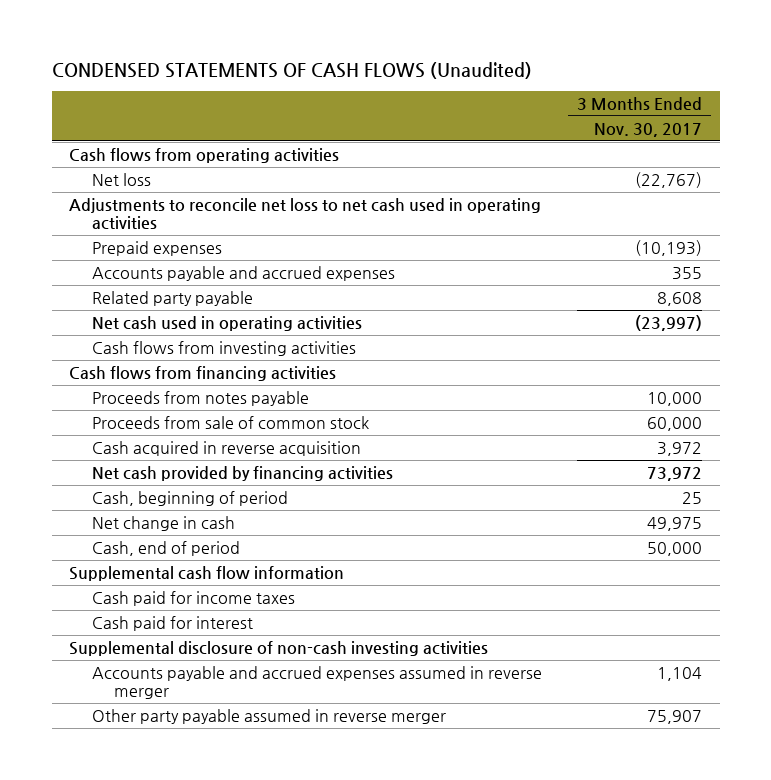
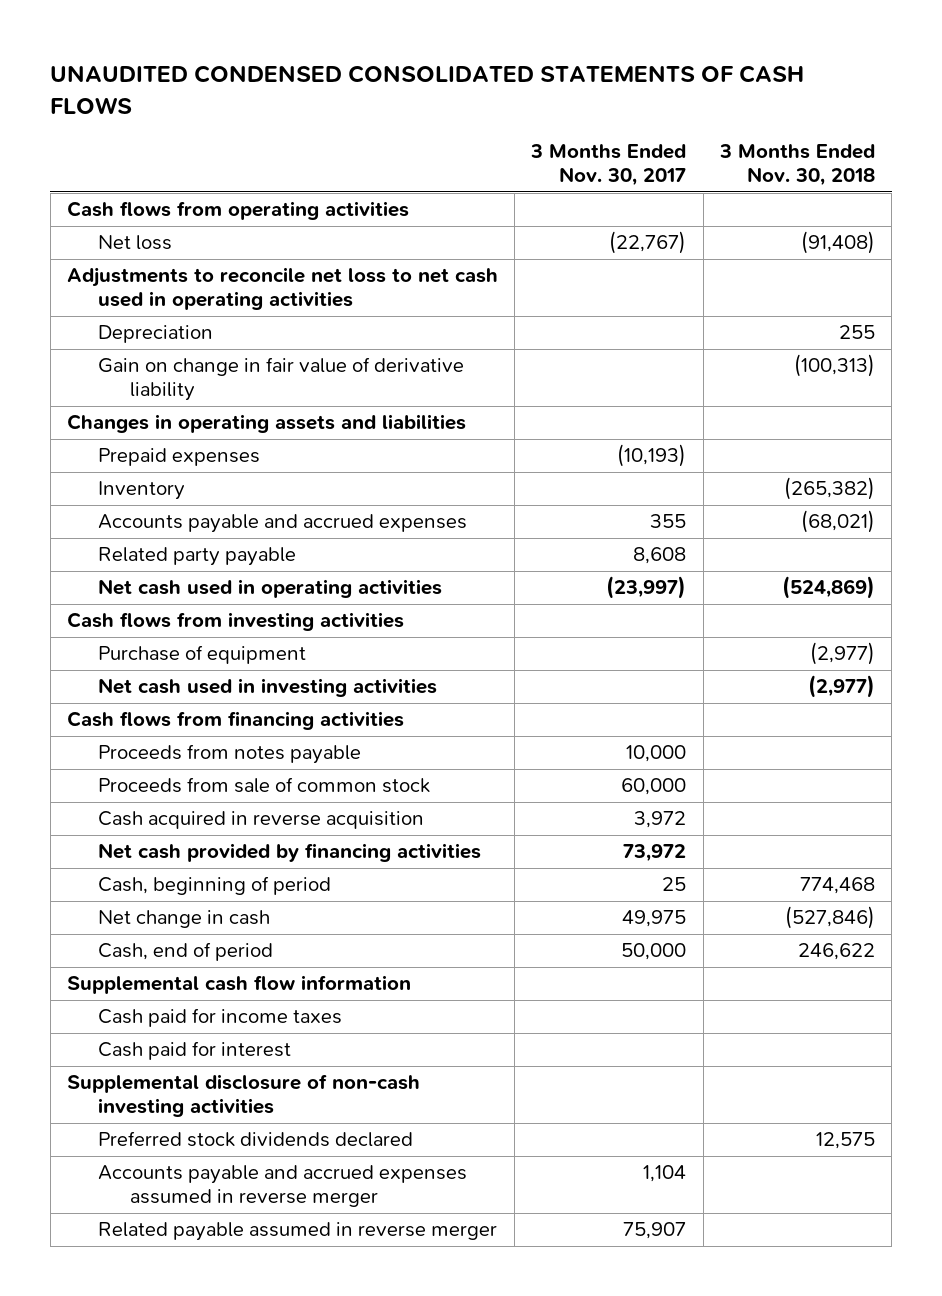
[51,61,532,79] CONDENSED STATEMENTS OF CASH FLOWS (Unaudited) -> [50,65,805,114] UNAUDITED CONDENSED CONSOLIDATED STATEMENTS OF CASH FLOWS
none -> [719,144,876,187] 3 Months Ended Nov. 30, 2018
none -> [98,325,214,344] Depreciation
none -> [98,357,465,402] Gain on change in fair value of derivative liability
none -> [66,414,466,434] Changes in operating assets and liabilities
none -> [98,481,186,501] Inventory
none -> [98,645,307,665] Purchase of equipment
none -> [98,678,438,698] Net cash used in investing activities
none -> [98,1131,414,1148] Preferred stock dividends declared
[91,708,446,724] Other party payable assumed in reverse merger -> [98,1222,498,1242] Related payable assumed in reverse merger

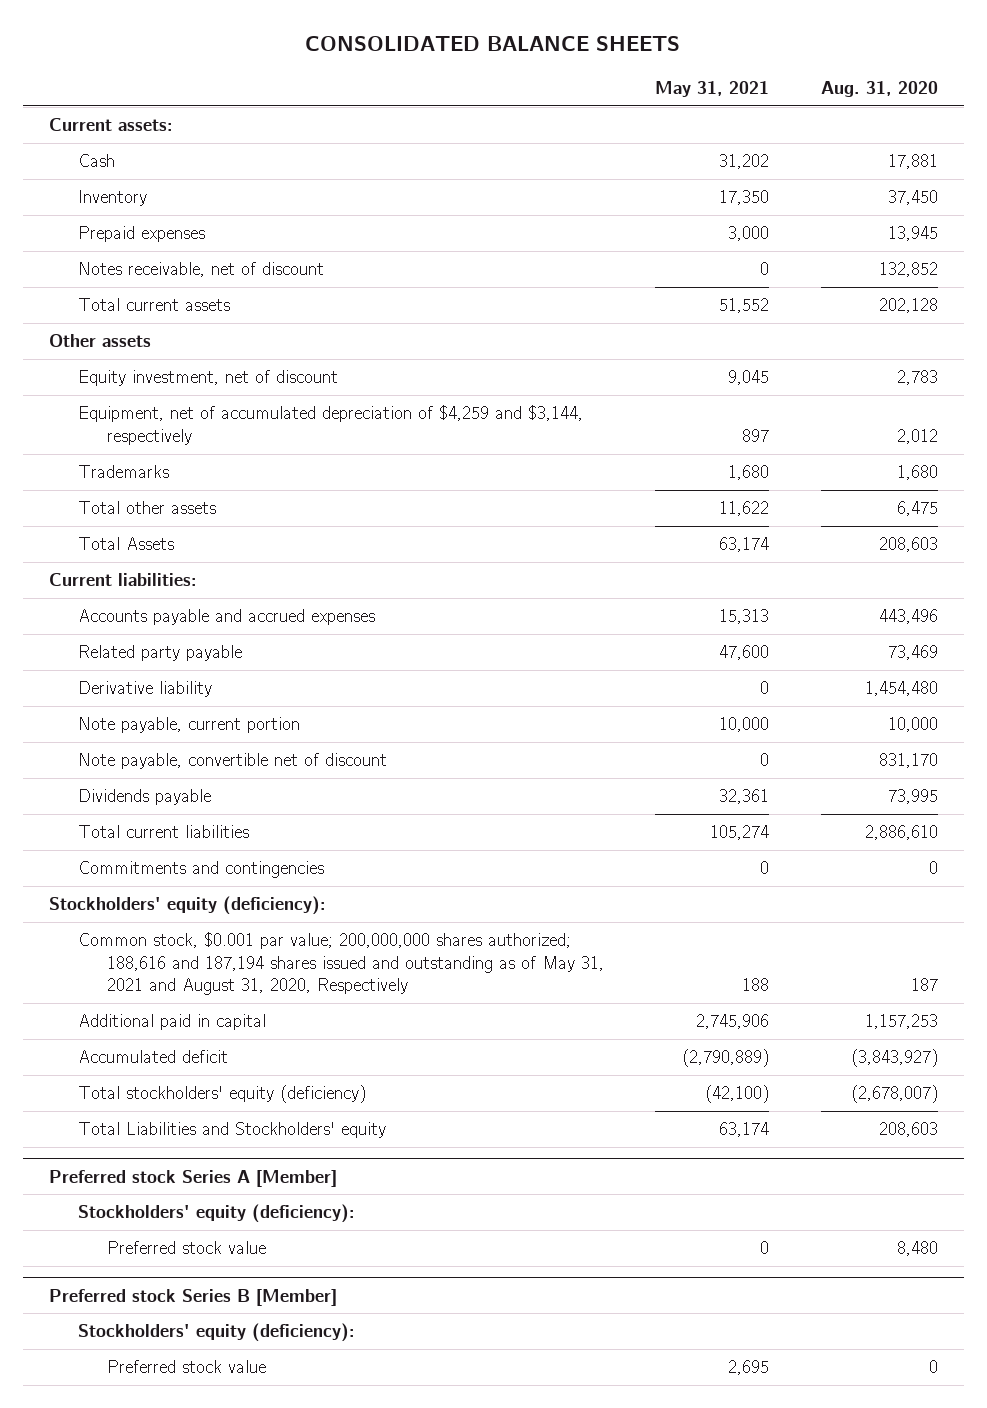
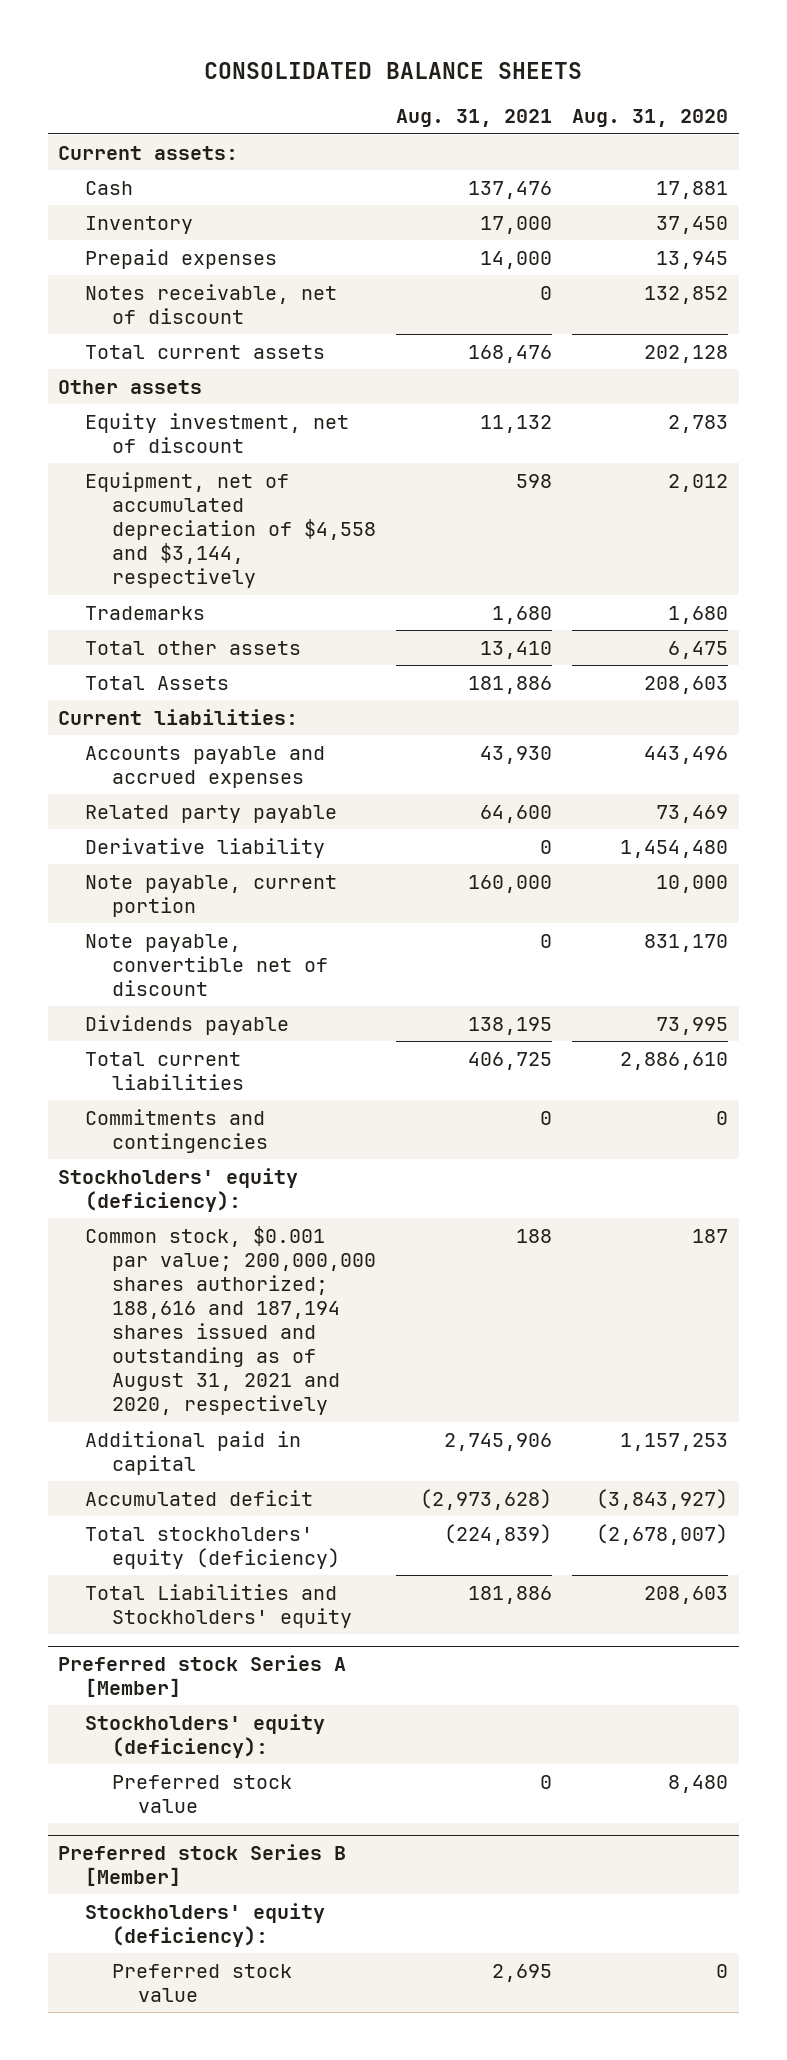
[655,80,770,97] May 31, 2021 -> none
none -> [395,109,552,128] Aug. 31, 2021
[77,405,583,445] Equipment, net of accumulated depreciation of $4,259 and $3,144, respectively -> [84,471,376,588] Equipment, net of accumulated depreciation of $4,558 and $3,144, respectively
[77,932,604,996] Common stock, $0.001 par value; 200,000,000 shares authorized; 188,616 and 187,194 shares issued and outstanding as of May 31, 2021 and August 31, 2020, Respectively -> [84,1225,376,1416] Common stock, $0.001 par value; 200,000,000 shares authorized; 188,616 and 187,194 shares issued and outstanding as of August 31, 2021 and 2020, respectively

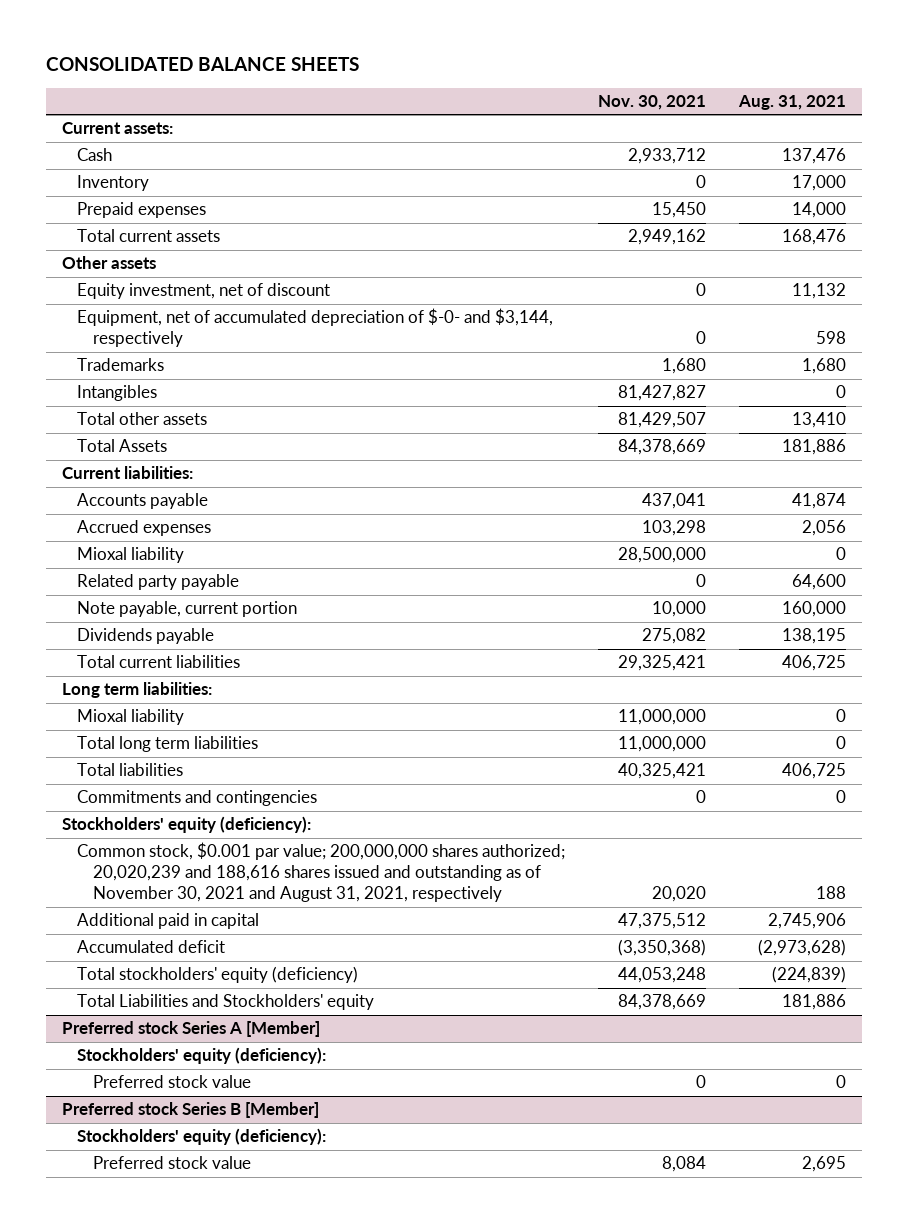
[572,109,729,128] Aug. 31, 2020 -> none
none -> [597,94,706,110] Nov. 30, 2021
[84,283,337,324] Notes receivable, net of discount -> none
[84,471,376,588] Equipment, net of accumulated depreciation of $4,558 and $3,144, respectively -> [77,308,554,348] Equipment, net of accumulated depreciation of $-0- and $3,144, respectively
none -> [77,385,158,402] Intangibles
[84,745,325,788] Accounts payable and accrued expenses -> none
none -> [77,493,209,510] Accounts payable
none -> [77,520,212,537] Accrued expenses
none -> [77,547,185,564] Mioxal liability
[84,837,325,858] Derivative liability -> none
[84,933,328,996] Note payable, convertible net of discount -> none
none -> [62,682,213,699] Long term liabilities:
none -> [77,709,185,726] Mioxal liability
none -> [77,736,259,753] Total long term liabilities
none -> [77,763,184,777] Total liabilities
[84,1225,376,1416] Common stock, $0.001 par value; 200,000,000 shares authorized; 188,616 and 187,194 shares issued and outstanding as of August 31, 2021 and 2020, respectively -> [77,842,566,903] Common stock, $0.001 par value; 200,000,000 shares authorized; 20,020,239 and 188,616 shares issued and outstanding as of November 30, 2021 and August 31, 2021, respectively

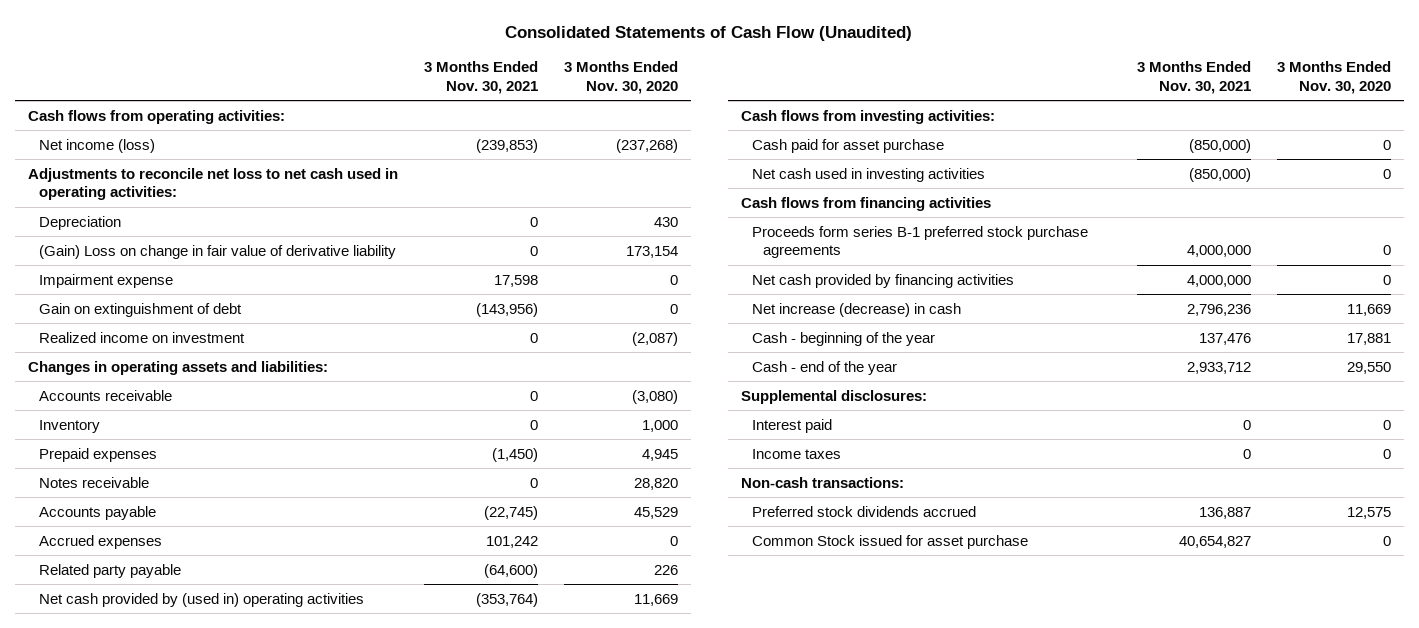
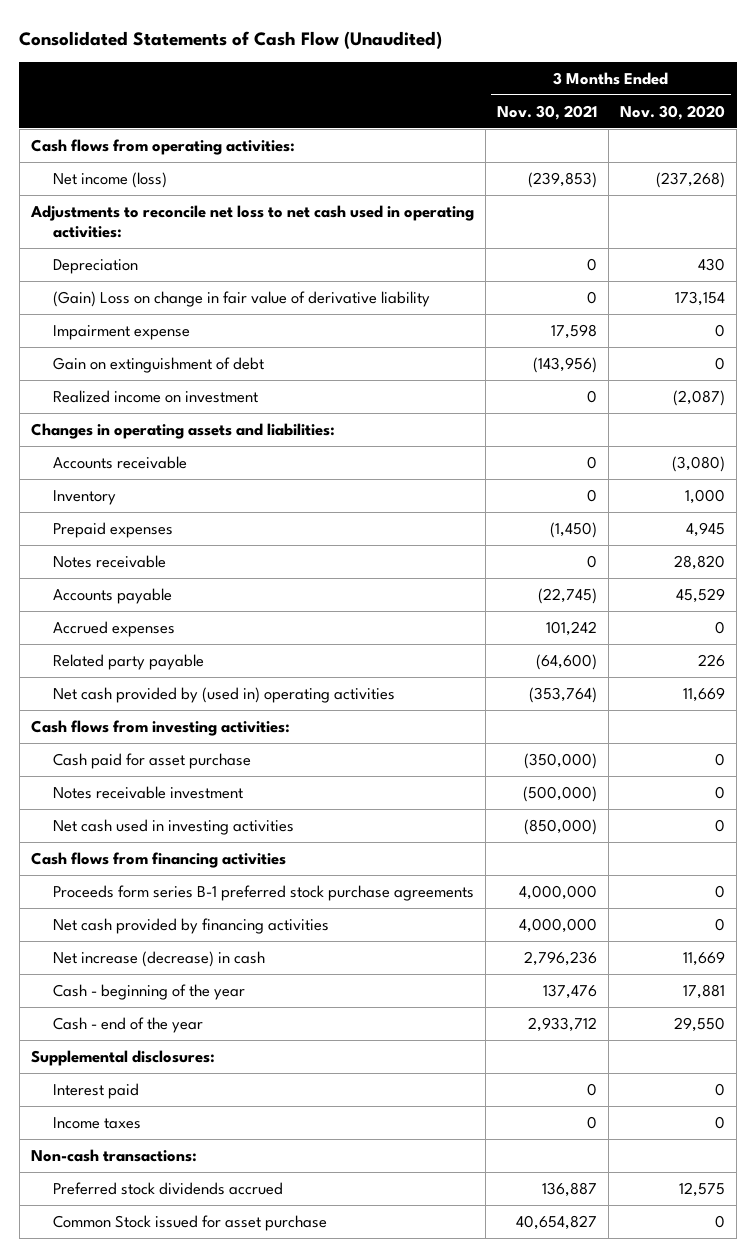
[1189,138,1252,153] (850,000) -> [523,752,597,769] (350,000)
none -> [52,785,243,799] Notes receivable investment

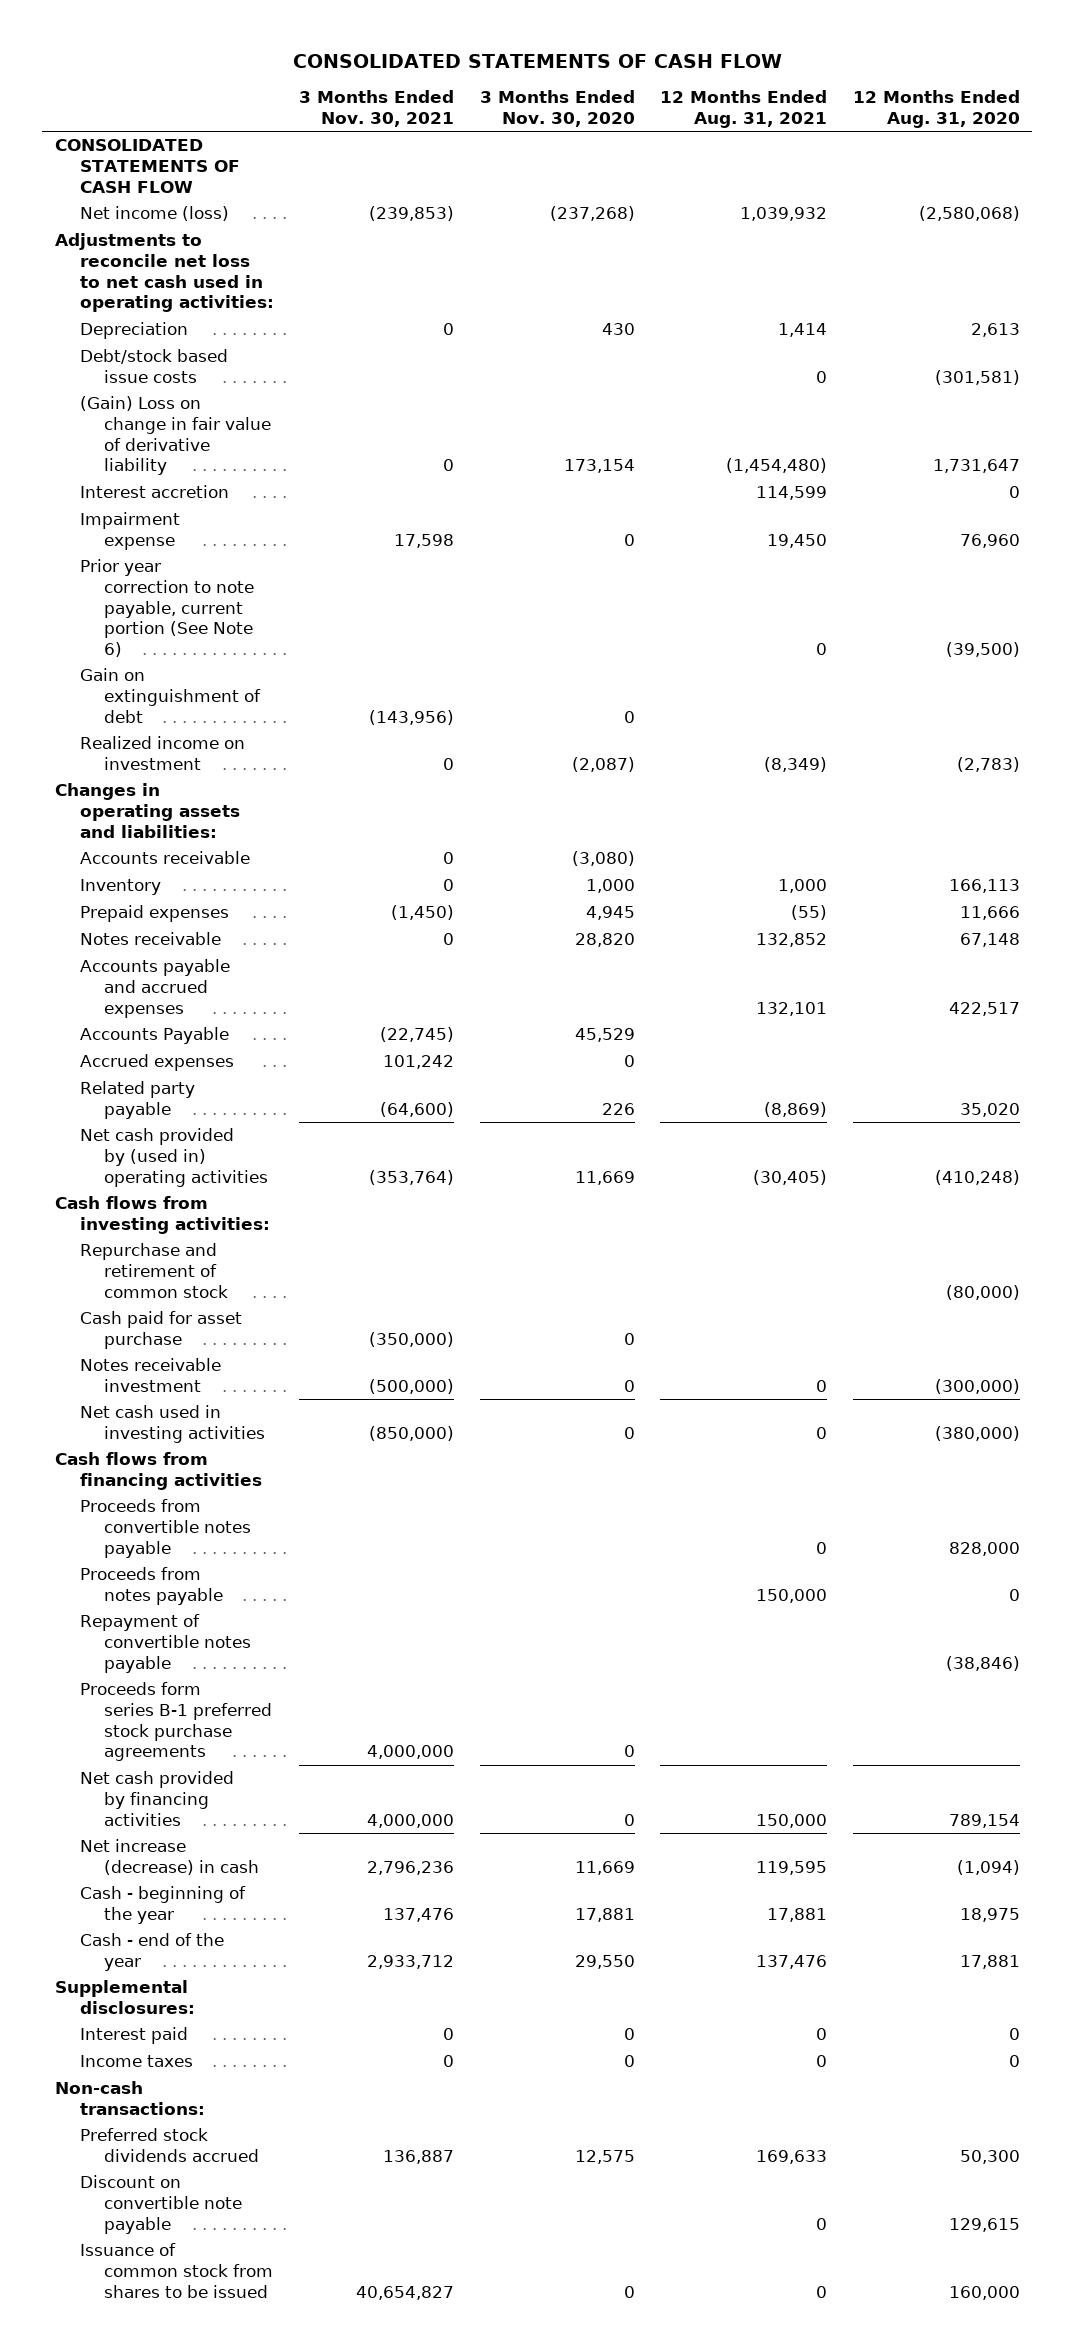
[19,30,443,49] Consolidated Statements of Cash Flow (Unaudited) -> [293,53,783,68] CONSOLIDATED STATEMENTS OF CASH FLOW
none -> [660,90,828,128] 12 Months Ended Aug. 31, 2021
none -> [852,90,1020,128] 12 Months Ended Aug. 31, 2020
[30,138,295,155] Cash flows from operating activities: -> none
none -> [55,139,240,193] CONSOLIDATED STATEMENTS OF CASH FLOW
none -> [79,349,228,383] Debt/stock based issue costs
none -> [79,485,229,499] Interest accretion
none -> [79,559,255,657] Prior year correction to note payable, current portion (See Note 6)
none -> [79,959,230,1018] Accounts payable and accrued expenses
[52,587,172,604] Accounts payable -> [79,1027,229,1045] Accounts Payable
none -> [79,1243,229,1298] Repurchase and retirement of common stock
none -> [79,1499,252,1558] Proceeds from convertible notes payable
none -> [79,1567,224,1605] Proceeds from notes payable
none -> [79,1614,252,1673] Repayment of convertible notes payable
none -> [79,2175,243,2234] Discount on convertible note payable
[52,1214,327,1231] Common Stock issued for asset purchase -> [79,2243,274,2298] Issuance of common stock from shares to be issued

